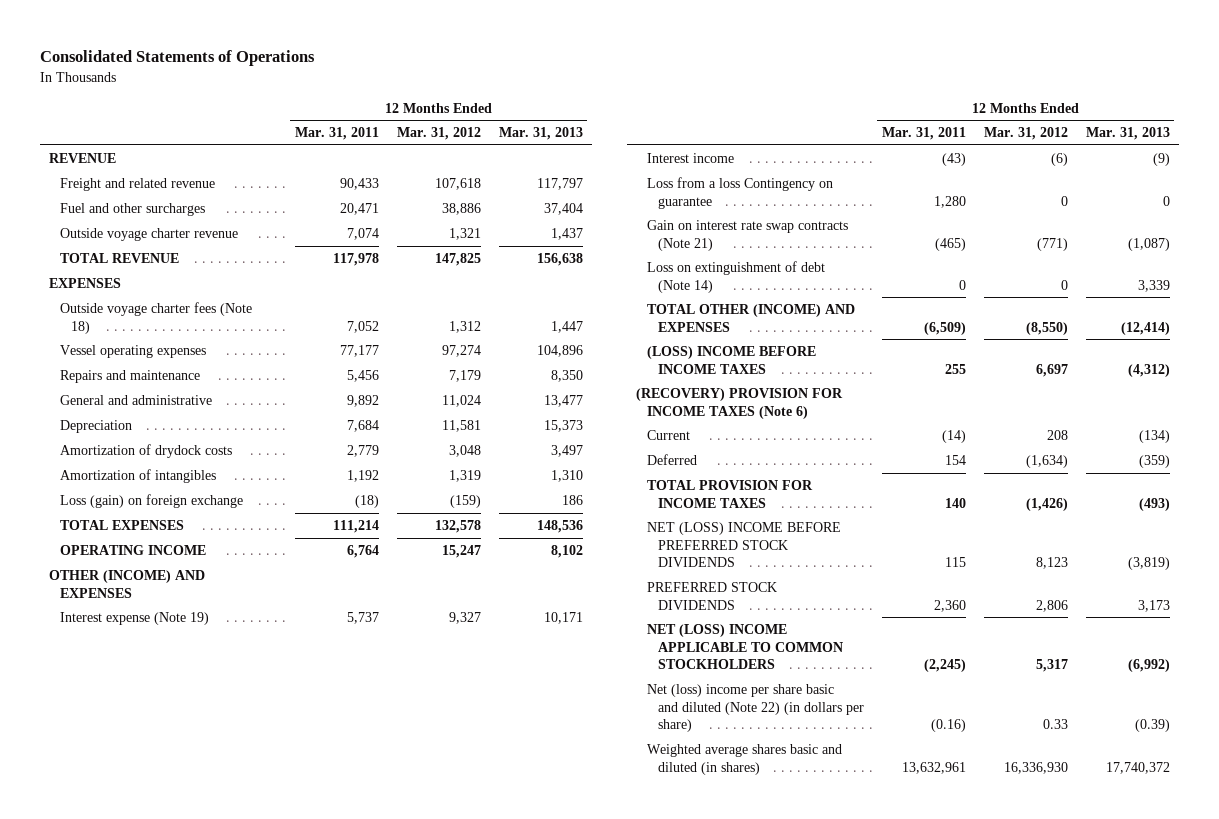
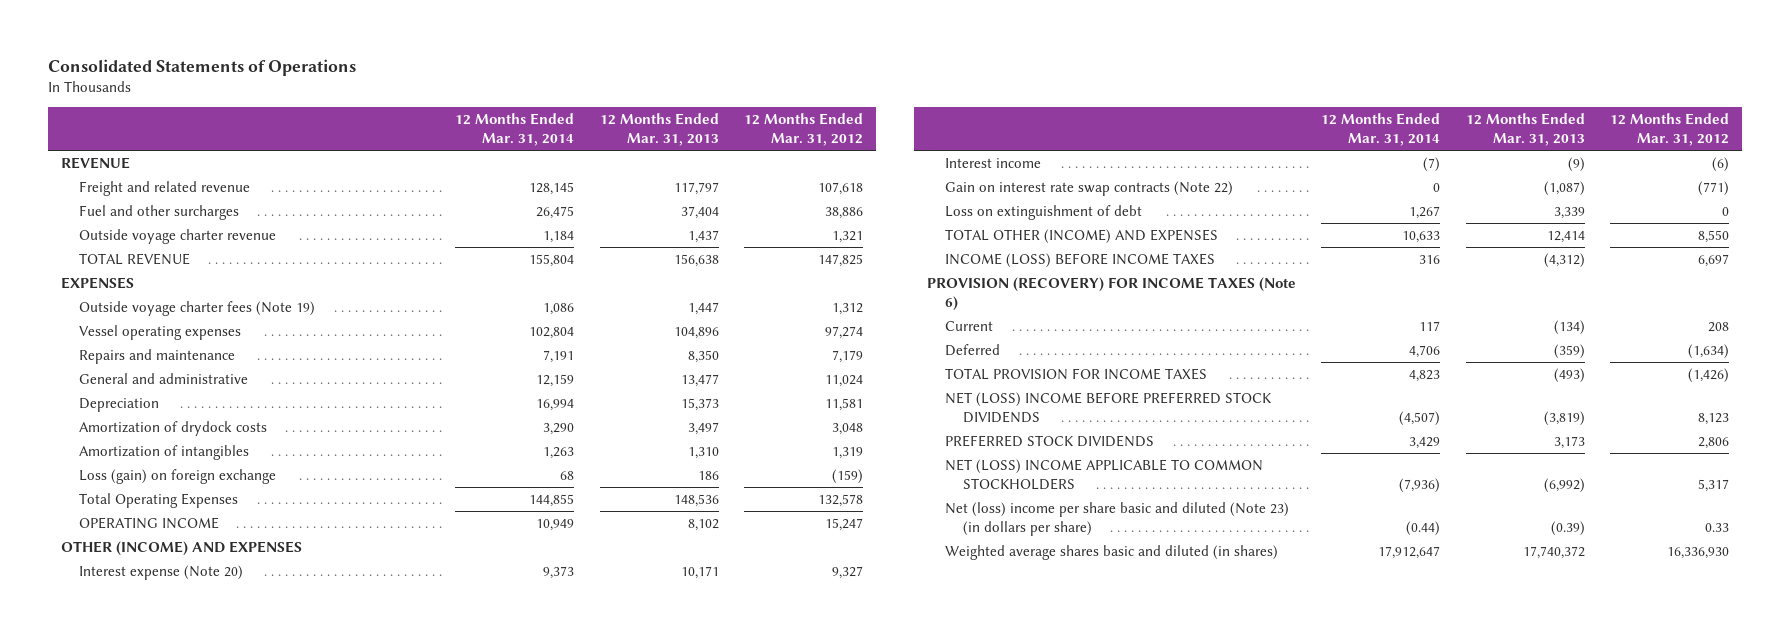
[294,127,379,141] Mar. 31, 2011 -> none
none -> [455,113,575,147] 12 Months Ended Mar. 31, 2014
[59,301,252,334] Outside voyage charter fees (Note 18) -> [78,300,315,316] Outside voyage charter fees (Note 19)
[59,519,184,530] TOTAL EXPENSES -> [78,492,238,508] Total Operating Expenses
[59,611,209,625] Interest expense (Note 19) -> [78,564,243,580] Interest expense (Note 20)
[647,176,834,209] Loss from a loss Contingency on guarantee -> none
[647,219,849,251] Gain on interest rate swap contracts (Note 21) -> [945,180,1234,196] Gain on interest rate swap contracts (Note 22)
[647,260,826,293] Loss on extinguishment of debt (Note 14) -> [945,204,1143,220] Loss on extinguishment of debt
[1025,321,1068,335] (8,550) -> [1698,229,1730,243] 8,550
[1120,321,1170,335] (12,414) -> [1546,230,1585,243] 12,414
[647,345,817,374] (LOSS) INCOME BEFORE INCOME TAXES -> [945,252,1216,268] INCOME (LOSS) BEFORE INCOME TAXES
[636,387,844,419] (RECOVERY) PROVISION FOR INCOME TAXES (Note 6) -> [926,276,1296,311] PROVISION (RECOVERY) FOR INCOME TAXES (Note 6)
[647,683,864,733] Net (loss) income per share basic and diluted (Note 22) (in dollars per share) -> [945,501,1290,536] Net (loss) income per share basic and diluted (Note 23) (in dollars per share)

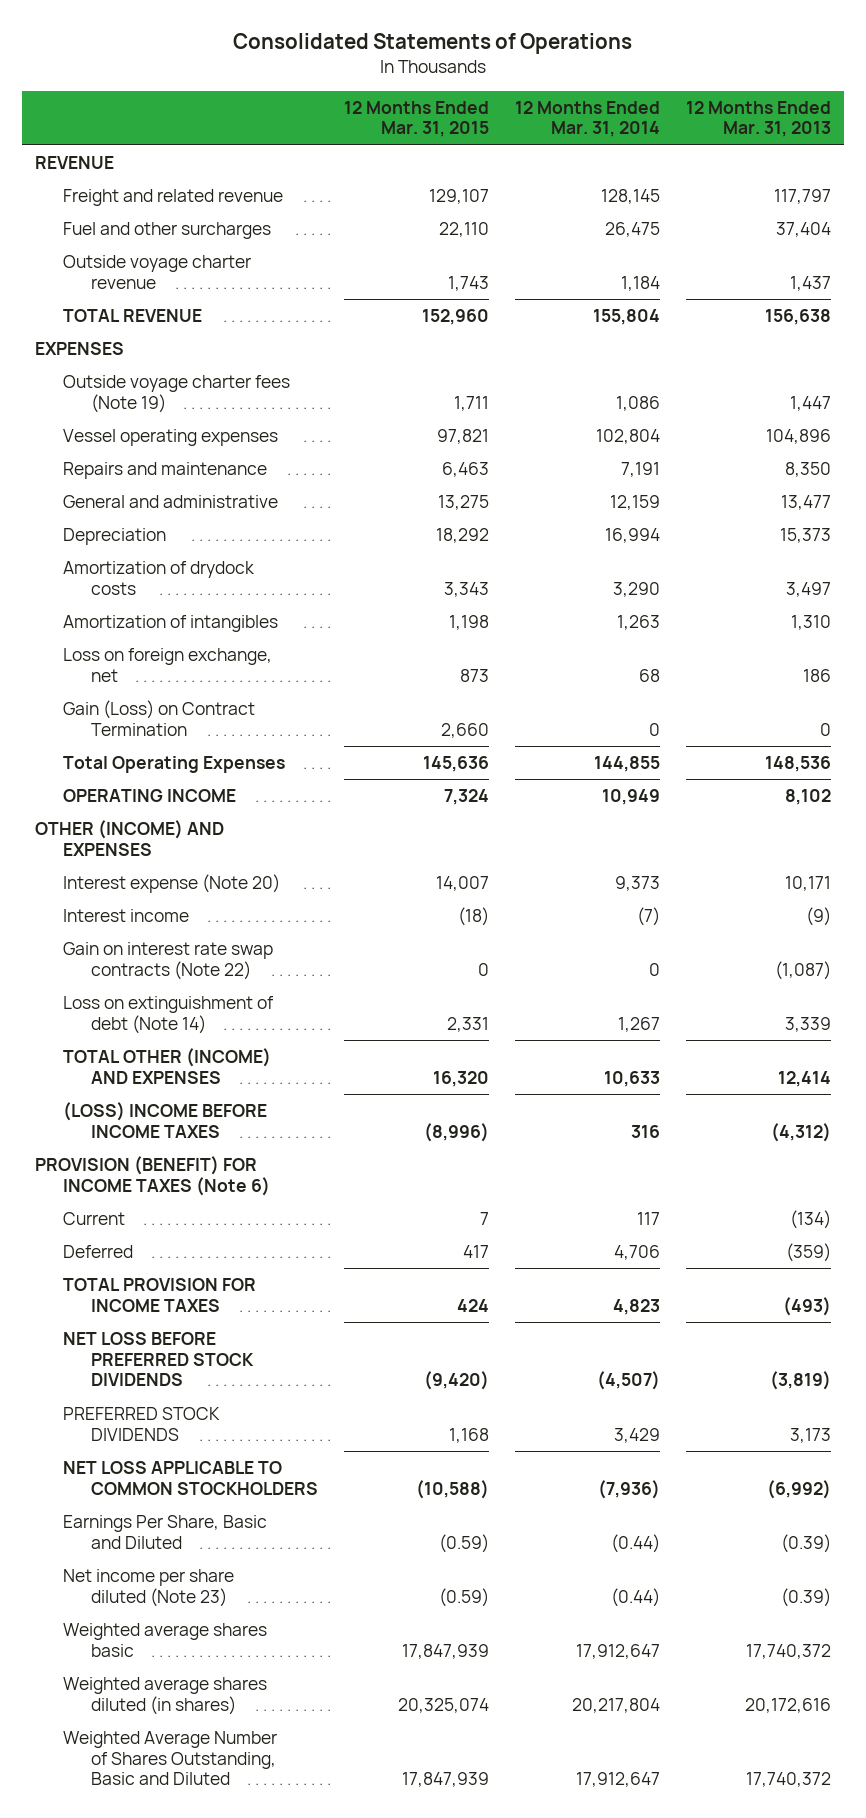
[744,113,864,147] 12 Months Ended Mar. 31, 2012 -> none
none -> [344,100,490,138] 12 Months Ended Mar. 31, 2015
[78,468,276,484] Loss (gain) on foreign exchange -> [62,648,272,682] Loss on foreign exchange, net
none -> [62,700,255,736] Gain (Loss) on Contract Termination
[945,204,1143,220] Loss on extinguishment of debt -> [62,996,274,1034] Loss on extinguishment of debt (Note 14)
[945,252,1216,268] INCOME (LOSS) BEFORE INCOME TAXES -> [62,1102,267,1138] (LOSS) INCOME BEFORE INCOME TAXES
[926,276,1296,311] PROVISION (RECOVERY) FOR INCOME TAXES (Note 6) -> [35,1156,270,1196] PROVISION (BENEFIT) FOR INCOME TAXES (Note 6)
[945,391,1273,423] NET (LOSS) INCOME BEFORE PREFERRED STOCK DIVIDENDS -> [62,1332,254,1387] NET LOSS BEFORE PREFERRED STOCK DIVIDENDS
[945,458,1264,490] NET (LOSS) INCOME APPLICABLE TO COMMON STOCKHOLDERS -> [62,1461,318,1495] NET LOSS APPLICABLE TO COMMON STOCKHOLDERS
[945,501,1290,536] Net (loss) income per share basic and diluted (Note 23) (in dollars per share) -> [62,1515,267,1549] Earnings Per Share, Basic and Diluted
none -> [62,1569,234,1607] Net income per share diluted (Note 23)
none -> [62,1623,267,1657] Weighted average shares basic
none -> [62,1677,267,1715] Weighted average shares diluted (in shares)
[945,544,1279,560] Weighted average shares basic and diluted (in shares) -> [62,1731,277,1786] Weighted Average Number of Shares Outstanding, Basic and Diluted

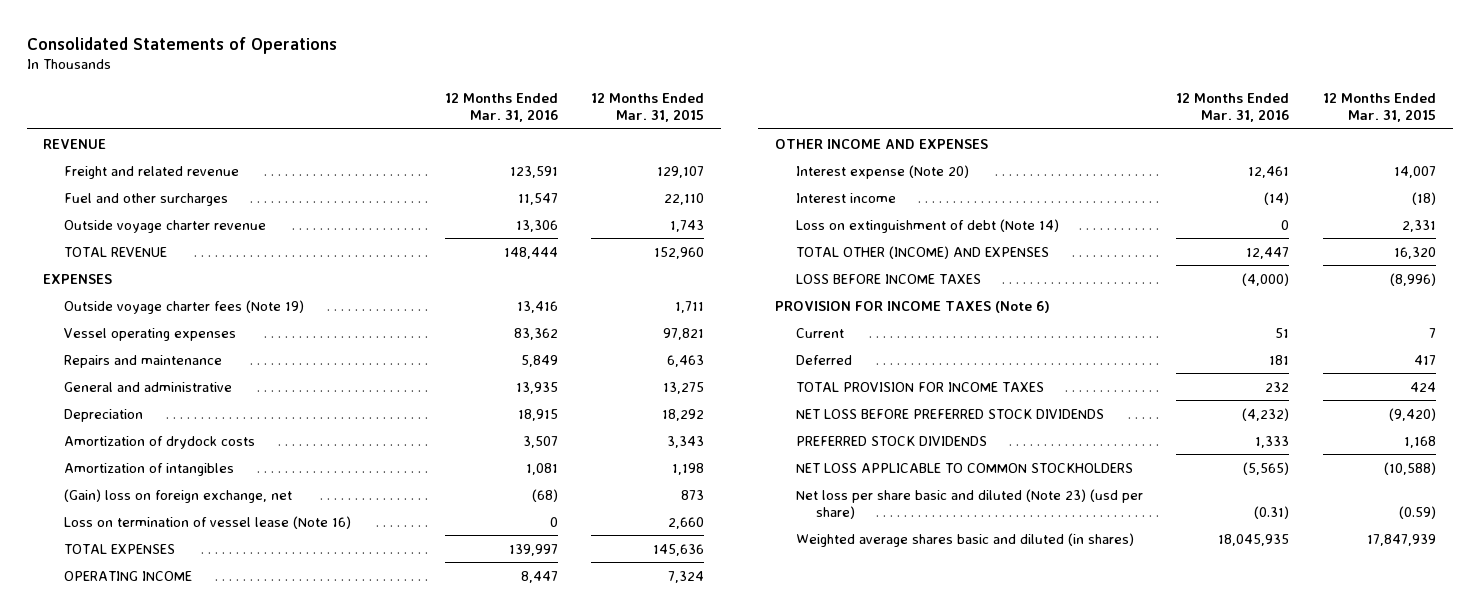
[515,100,661,138] 12 Months Ended Mar. 31, 2014 -> none
[686,100,832,138] 12 Months Ended Mar. 31, 2013 -> none
none -> [444,92,558,123] 12 Months Ended Mar. 31, 2016
[62,648,272,682] Loss on foreign exchange, net -> [64,488,293,503] (Gain) loss on foreign exchange, net
[62,700,255,736] Gain (Loss) on Contract Termination -> [64,515,352,529] Loss on termination of vessel lease (Note 16)
[62,756,285,774] Total Operating Expenses -> [64,543,176,554] TOTAL EXPENSES
[35,820,225,856] OTHER (INCOME) AND EXPENSES -> [774,138,988,149] OTHER INCOME AND EXPENSES
[62,942,273,980] Gain on interest rate swap contracts (Note 22) -> none
[62,1102,267,1138] (LOSS) INCOME BEFORE INCOME TAXES -> [795,273,981,284] LOSS BEFORE INCOME TAXES
[35,1156,270,1196] PROVISION (BENEFIT) FOR INCOME TAXES (Note 6) -> [774,300,1050,313] PROVISION FOR INCOME TAXES (Note 6)
[62,1569,234,1607] Net income per share diluted (Note 23) -> none
[62,1623,267,1657] Weighted average shares basic -> none
[62,1677,267,1715] Weighted average shares diluted (in shares) -> none
[62,1515,267,1549] Earnings Per Share, Basic and Diluted -> [795,488,1143,519] Net loss per share basic and diluted (Note 23) (usd per share)
[62,1731,277,1786] Weighted Average Number of Shares Outstanding, Basic and Diluted -> [795,532,1134,547] Weighted average shares basic and diluted (in shares)

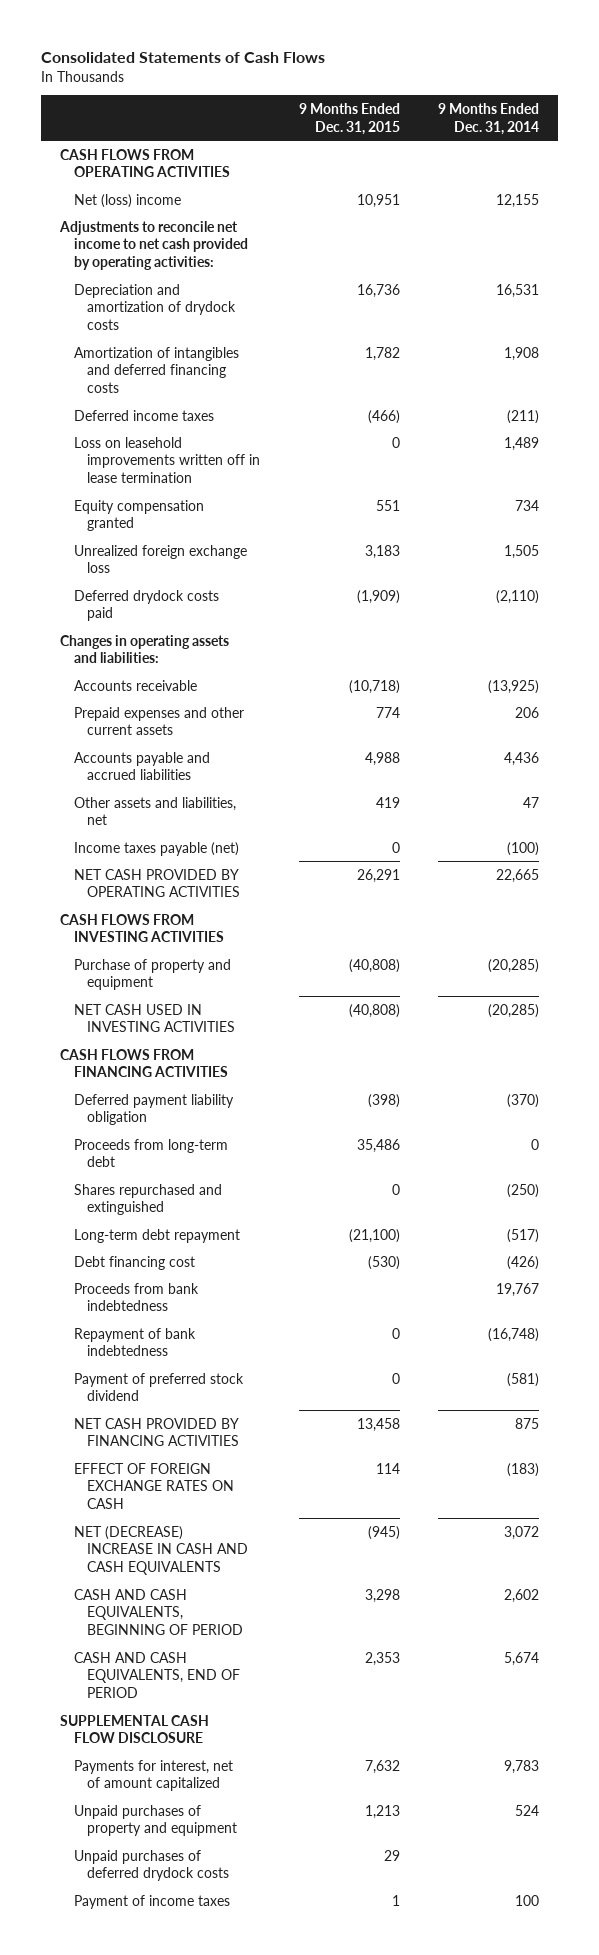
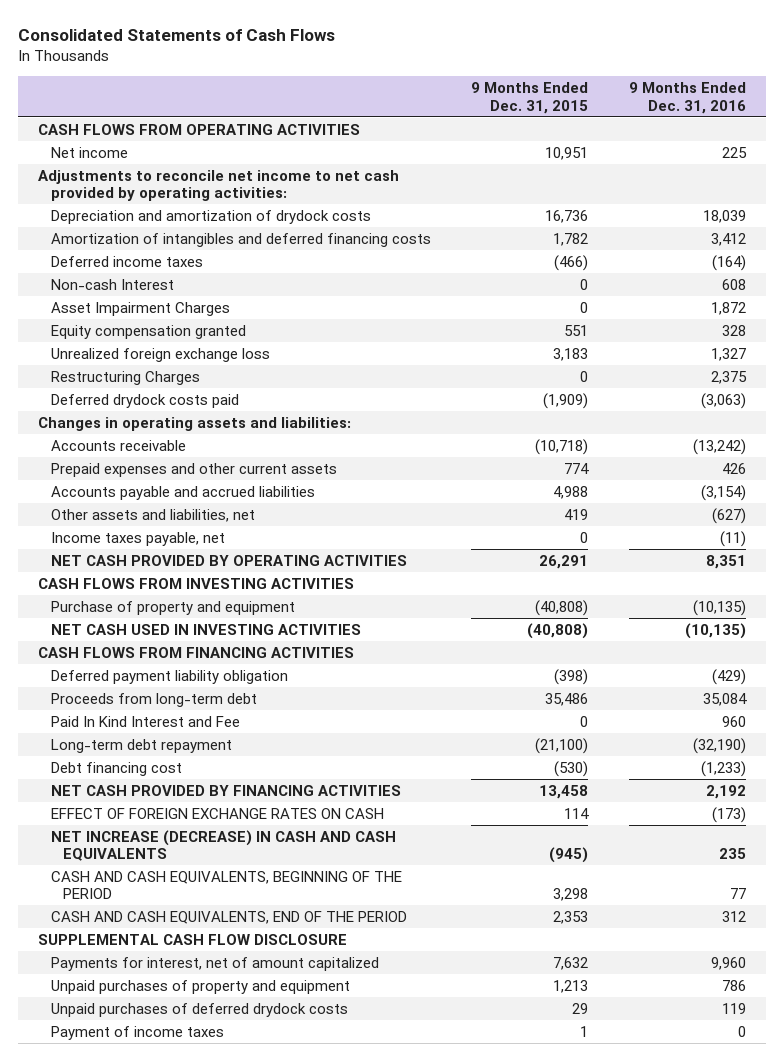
[438,102,540,135] 9 Months Ended Dec. 31, 2014 -> none
none -> [628,81,746,114] 9 Months Ended Dec. 31, 2016
[73,193,181,208] Net (loss) income -> [50,146,128,158] Net income
[73,436,261,484] Loss on leasehold improvements written off in lease termination -> none
none -> [50,278,174,290] Non-cash Interest
none -> [50,301,230,316] Asset Impairment Charges
none -> [50,370,200,385] Restructuring Charges
[73,841,239,856] Income taxes payable (net) -> [50,531,225,546] Income taxes payable, net
[73,1183,222,1216] Shares repurchased and extinguished -> none
none -> [50,715,240,727] Paid In Kind Interest and Fee
[73,1282,199,1312] Proceeds from bank indebtedness -> none
[73,1327,196,1357] Repayment of bank indebtedness -> none
[73,1372,244,1402] Payment of preferred stock dividend -> none
[73,1525,249,1576] NET (DECREASE) INCREASE IN CASH AND CASH EQUIVALENTS -> [50,829,396,862] NET INCREASE (DECREASE) IN CASH AND CASH EQUIVALENTS
[73,1588,244,1636] CASH AND CASH EQUIVALENTS, BEGINNING OF PERIOD -> [50,870,402,900] CASH AND CASH EQUIVALENTS, BEGINNING OF THE PERIOD
[73,1651,241,1699] CASH AND CASH EQUIVALENTS, END OF PERIOD -> [50,910,407,924] CASH AND CASH EQUIVALENTS, END OF THE PERIOD

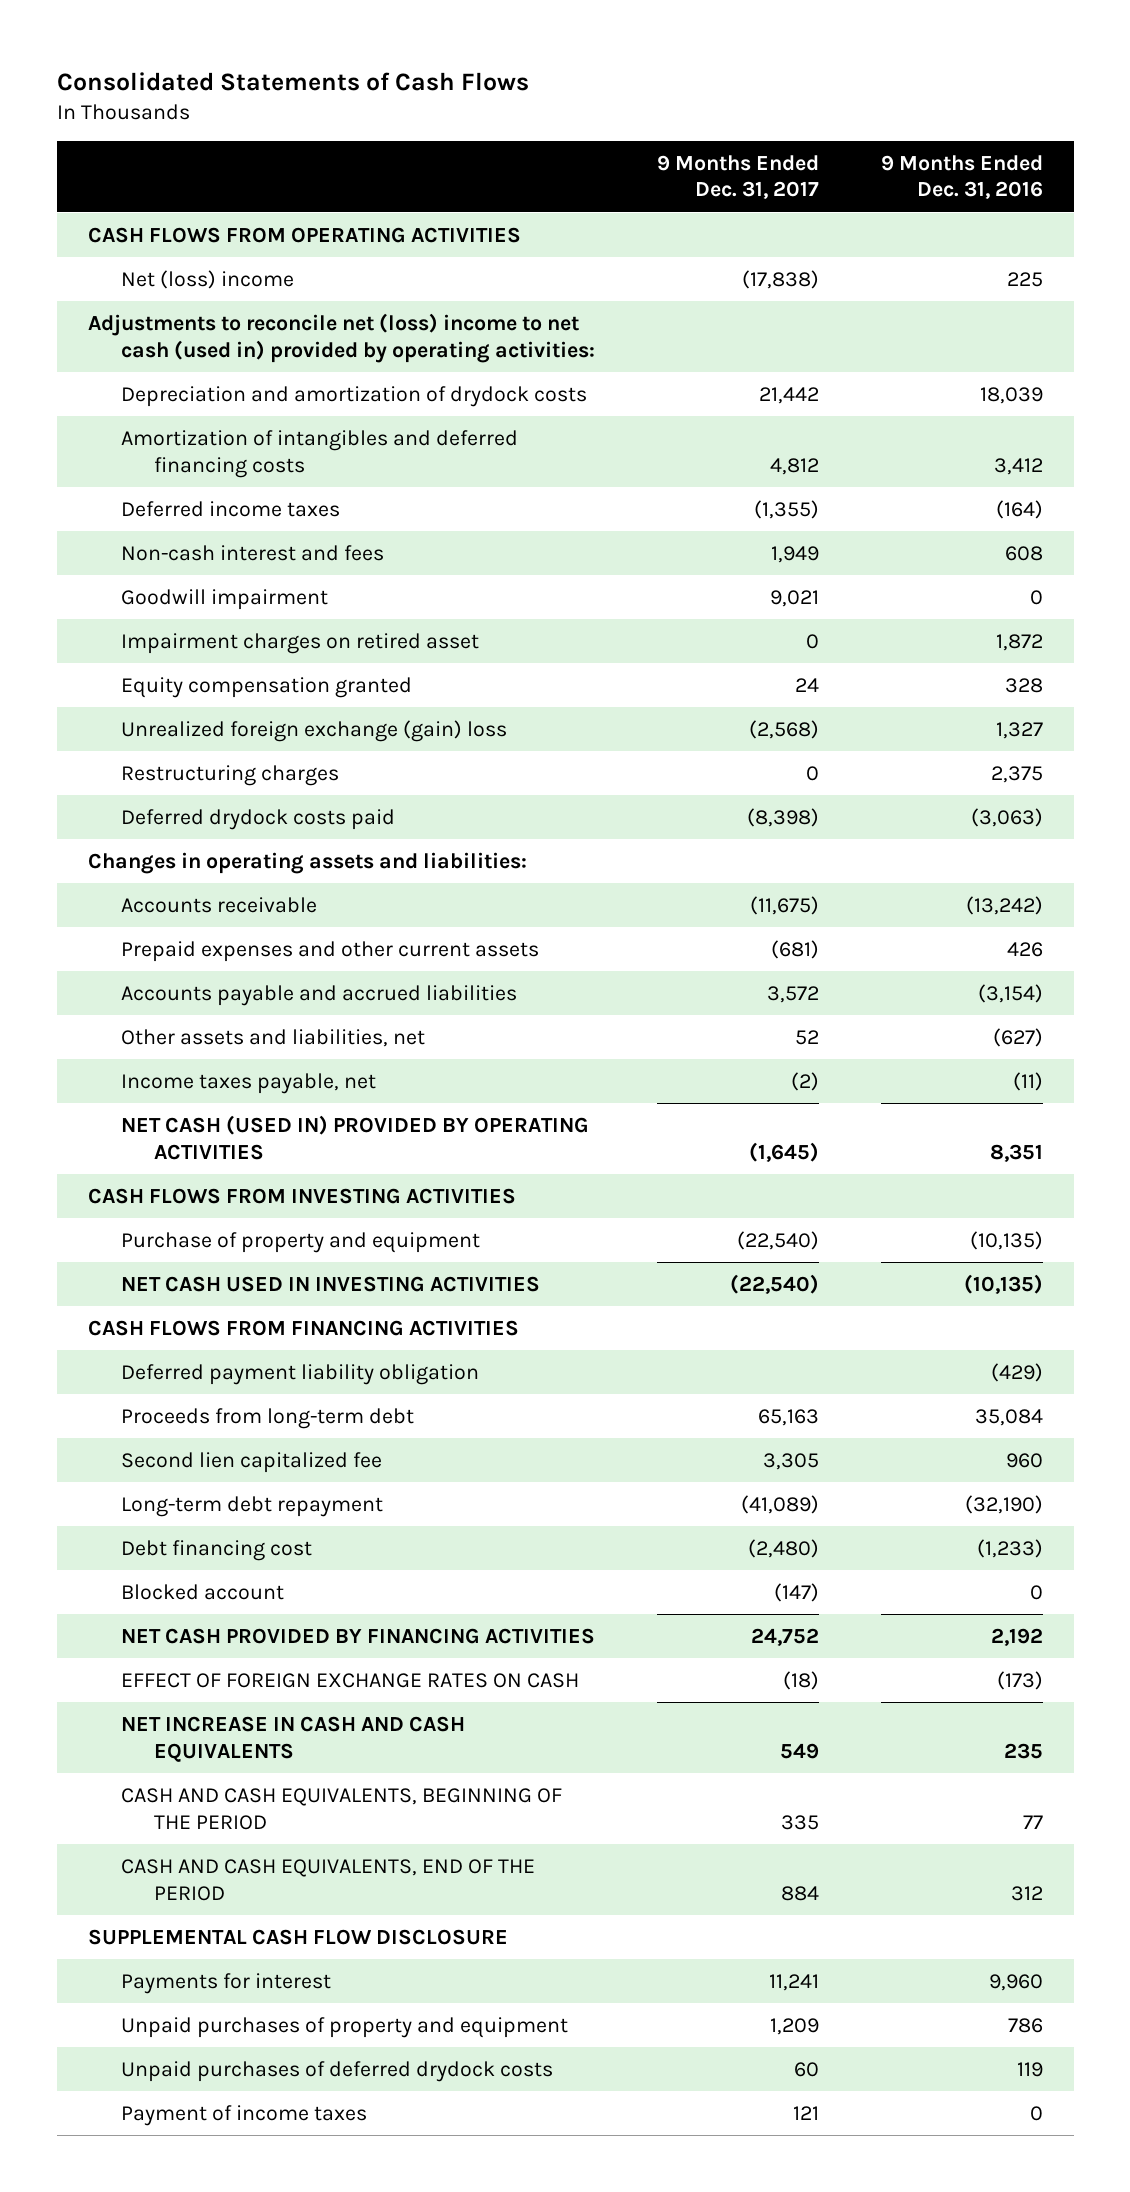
[471,81,589,114] 9 Months Ended Dec. 31, 2015 -> none
none -> [656,154,819,200] 9 Months Ended Dec. 31, 2017
[50,146,128,158] Net income -> [120,269,294,289] Net (loss) income
[38,169,400,202] Adjustments to reconcile net income to net cash provided by operating activities: -> [87,312,595,363] Adjustments to reconcile net (loss) income to net cash (used in) provided by operating activities:
[50,278,174,290] Non-cash Interest -> [120,544,384,561] Non-cash interest and fees
none -> [120,588,328,610] Goodwill impairment
[50,301,230,316] Asset Impairment Charges -> [120,632,479,654] Impairment charges on retired asset
[50,347,270,362] Unrealized foreign exchange loss -> [120,719,507,742] Unrealized foreign exchange (gain) loss
[50,370,200,385] Restructuring Charges -> [120,764,339,786] Restructuring charges
[50,554,407,566] NET CASH PROVIDED BY OPERATING ACTIVITIES -> [120,1114,589,1160] NET CASH (USED IN) PROVIDED BY OPERATING ACTIVITIES
[50,715,240,727] Paid In Kind Interest and Fee -> [120,1451,382,1473] Second lien capitalized fee
none -> [120,1583,284,1600] Blocked account
[50,829,396,862] NET INCREASE (DECREASE) IN CASH AND CASH EQUIVALENTS -> [120,1715,465,1762] NET INCREASE IN CASH AND CASH EQUIVALENTS
[50,956,379,971] Payments for interest, net of amount capitalized -> [120,1972,331,1994] Payments for interest

